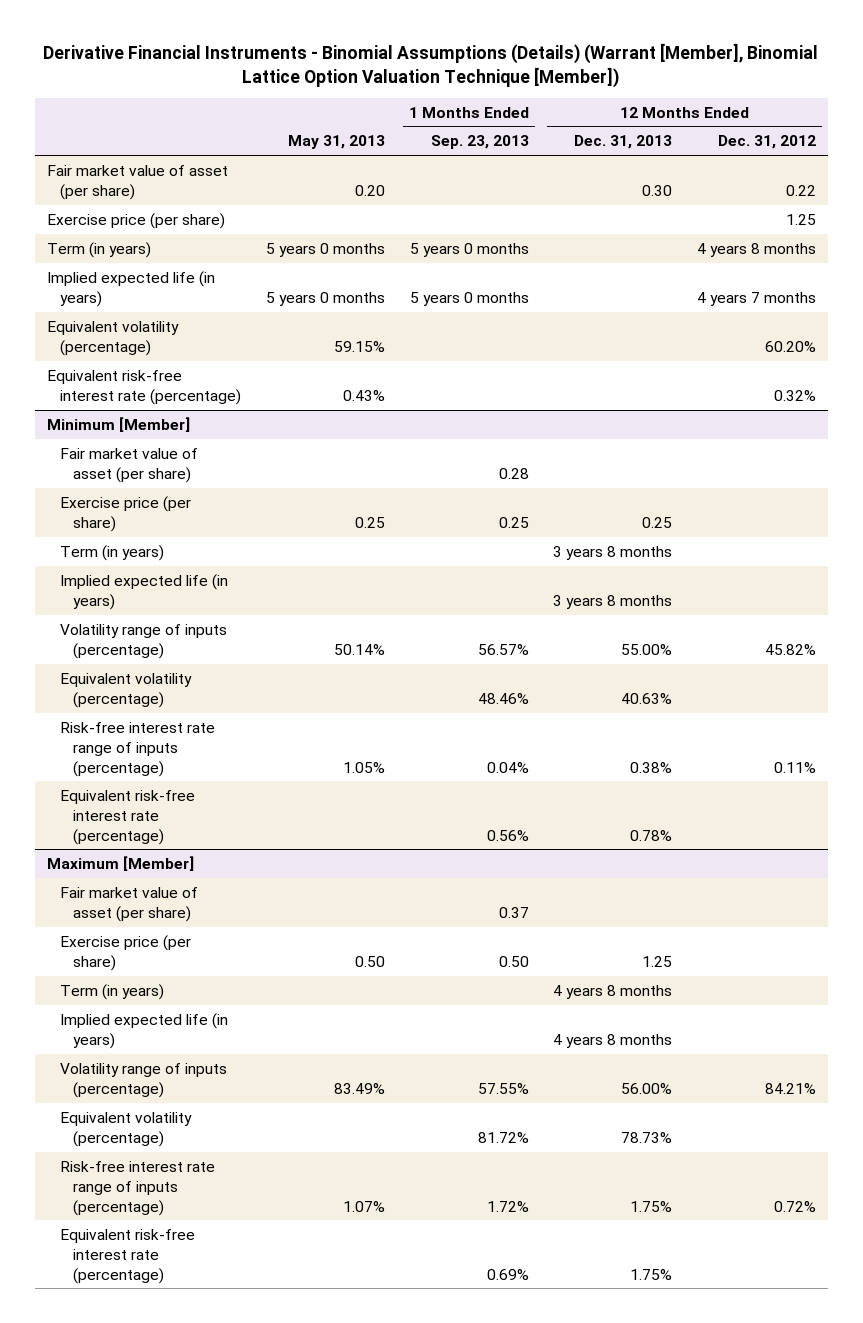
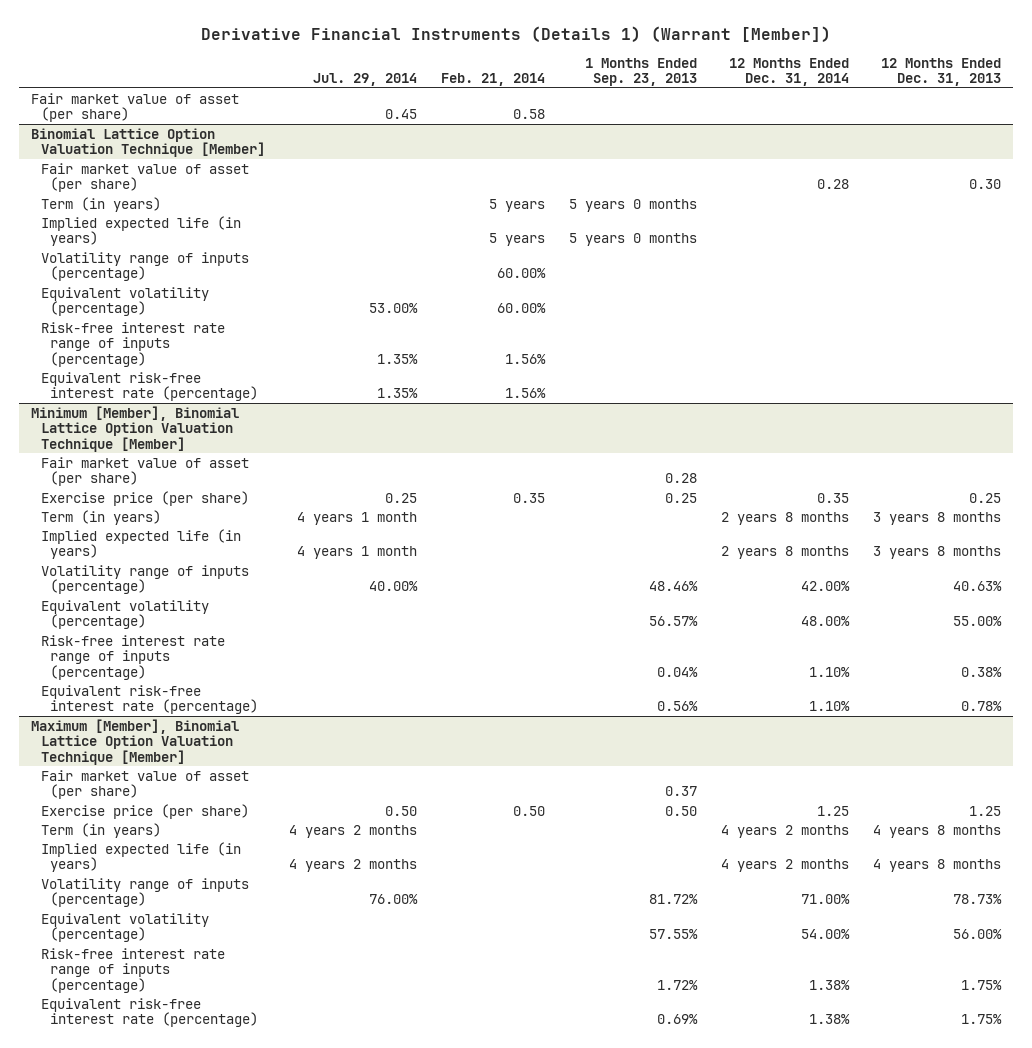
[43,42,819,88] Derivative Financial Instruments - Binomial Assumptions (Details) (Warrant [Member], Binomial Lattice Option Valuation Technique [Member]) -> [201,25,832,42] Derivative Financial Instruments (Details 1) (Warrant [Member])
[287,135,385,150] May 31, 2013 -> none
[717,135,816,150] Dec. 31, 2012 -> none
none -> [312,73,417,87] Jul. 29, 2014
none -> [440,73,545,87] Feb. 21, 2014
none -> [729,57,850,87] 12 Months Ended Dec. 31, 2014
none -> [30,92,239,123] Fair market value of asset (per share)
none -> [30,127,265,158] Binomial Lattice Option Valuation Technique [Member]
[47,212,226,229] Exercise price (per share) -> none
none -> [40,251,249,282] Volatility range of inputs (percentage)
none -> [40,321,225,367] Risk-free interest rate range of inputs (percentage)
[47,416,191,432] Minimum [Member] -> none
none -> [30,405,239,452] Minimum [Member], Binomial Lattice Option Valuation Technique [Member]
[477,643,529,655] 56.57% -> [648,581,698,592] 48.46%
[621,643,673,655] 55.00% -> [953,581,1003,592] 40.63%
[477,692,529,704] 48.46% -> [648,616,698,627] 56.57%
[621,692,673,704] 40.63% -> [953,616,1003,627] 55.00%
[47,855,195,871] Maximum [Member] -> none
none -> [30,718,239,765] Maximum [Member], Binomial Lattice Option Valuation Technique [Member]
[477,1082,529,1094] 57.55% -> [648,894,698,905] 81.72%
[621,1082,673,1094] 56.00% -> [953,894,1003,905] 78.73%
[477,1131,529,1143] 81.72% -> [648,929,698,940] 57.55%
[621,1131,673,1143] 78.73% -> [953,929,1003,940] 56.00%

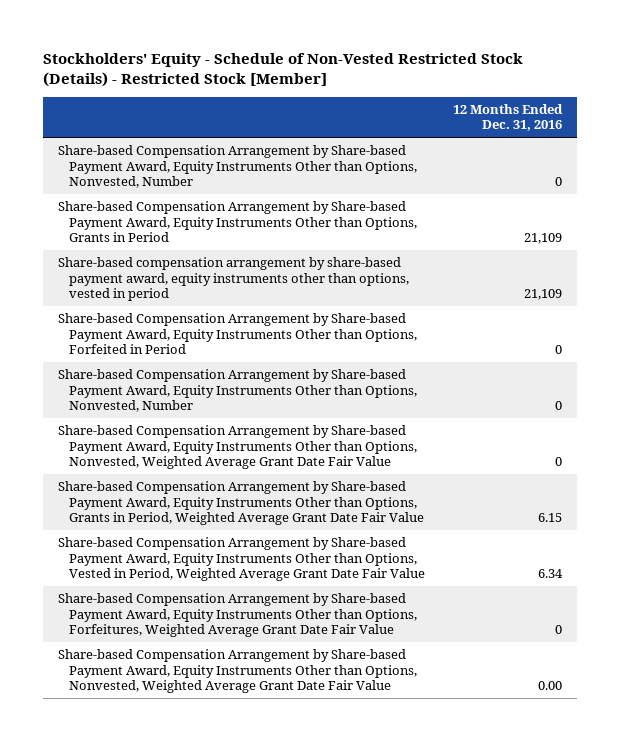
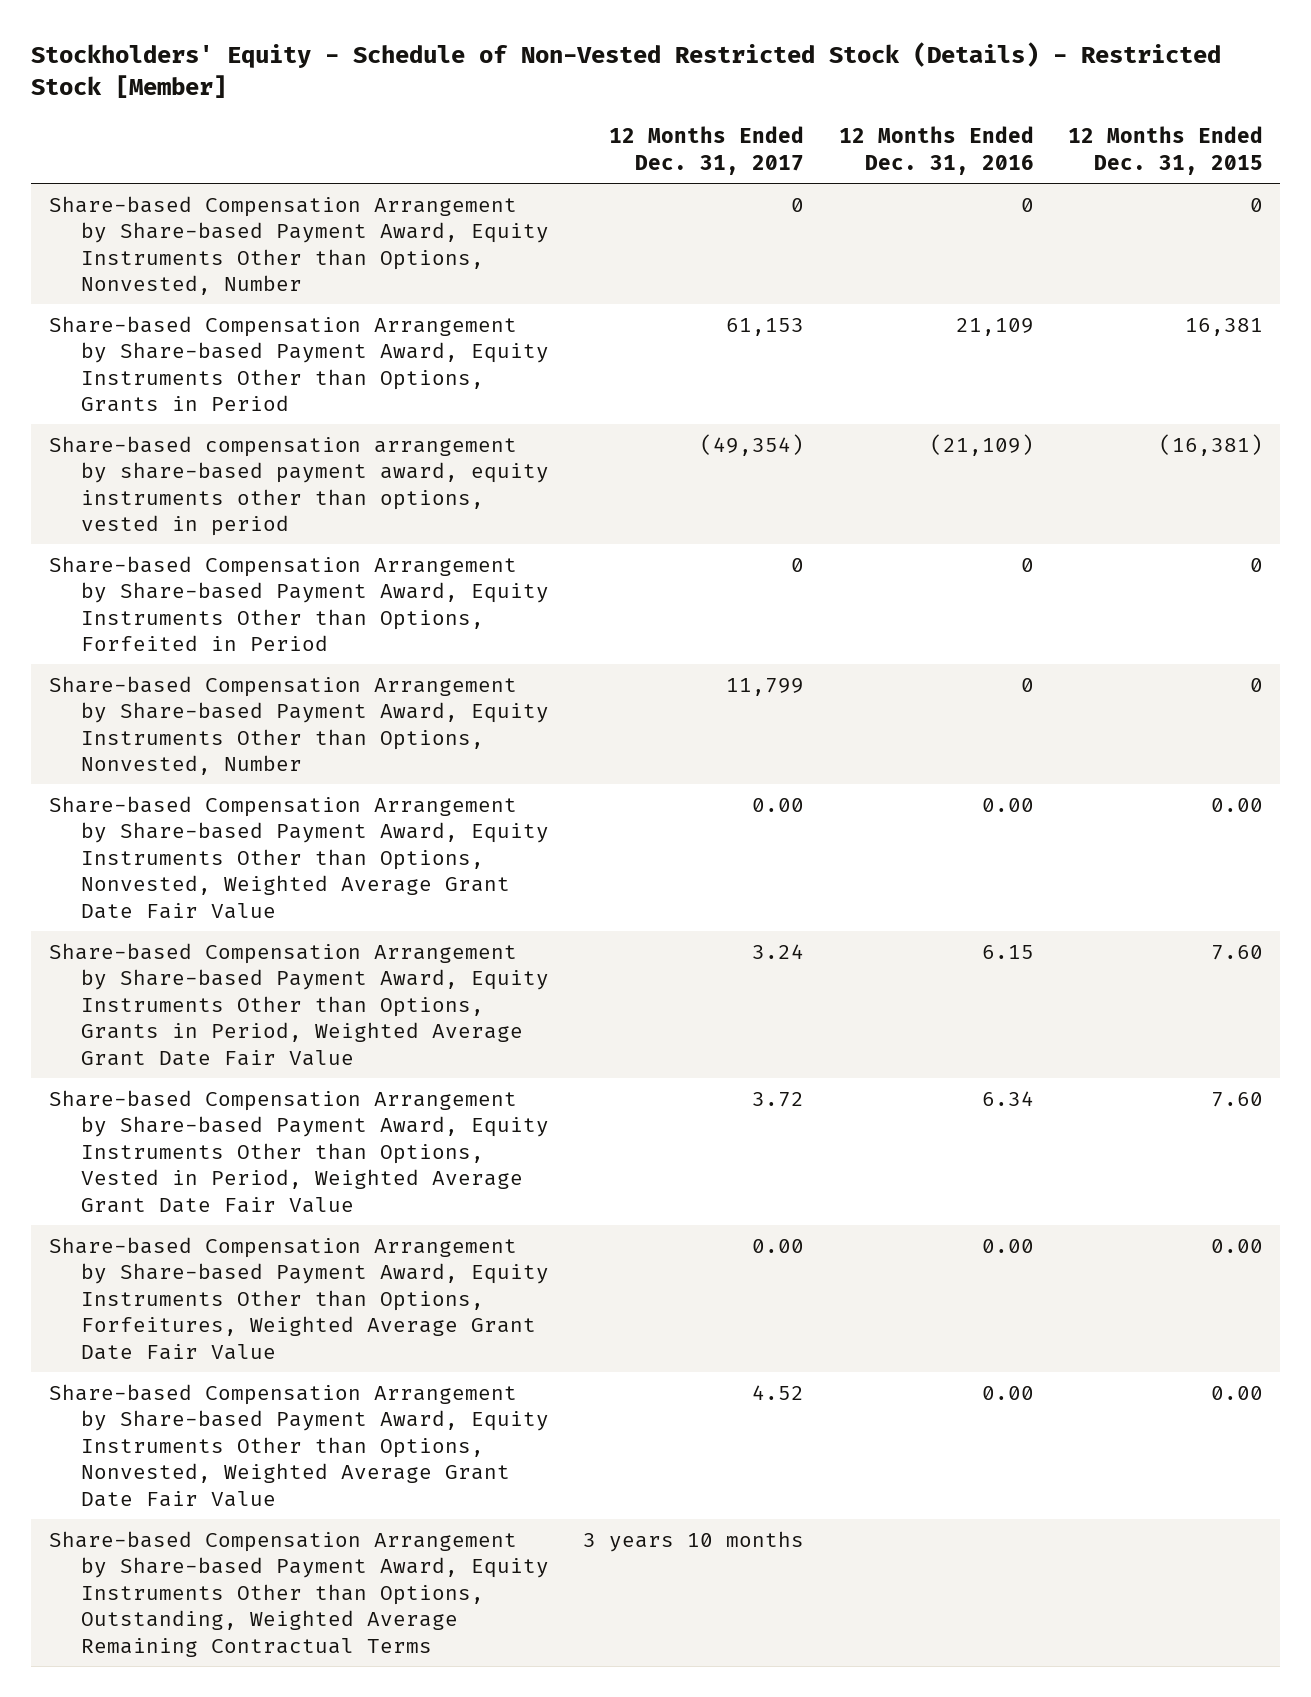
none -> [609,126,805,175] 12 Months Ended Dec. 31, 2017
none -> [1067,126,1263,175] 12 Months Ended Dec. 31, 2015
[524,289,563,301] 21,109 -> [929,433,1034,456] (21,109)
[555,457,563,467] 0 -> [981,797,1034,812] 0.00
[555,625,563,635] 0 -> [981,1238,1034,1253] 0.00
none -> [48,1530,550,1657] Share-based Compensation Arrangement by Share-based Payment Award, Equity Instruments Other than Options, Outstanding, Weighted Average Remaining Contractual Terms

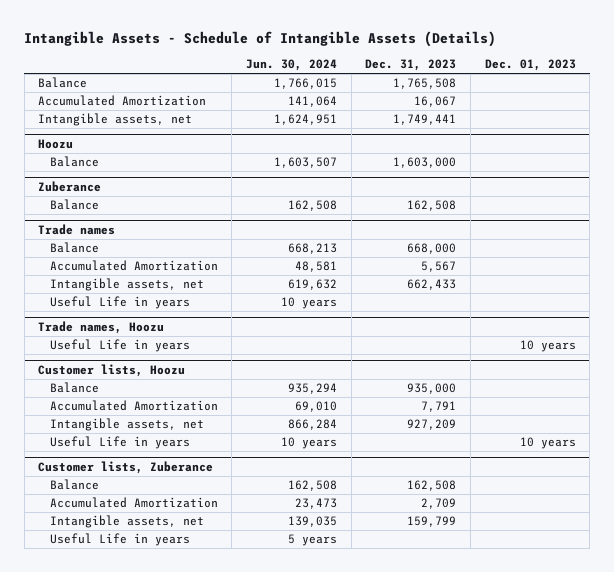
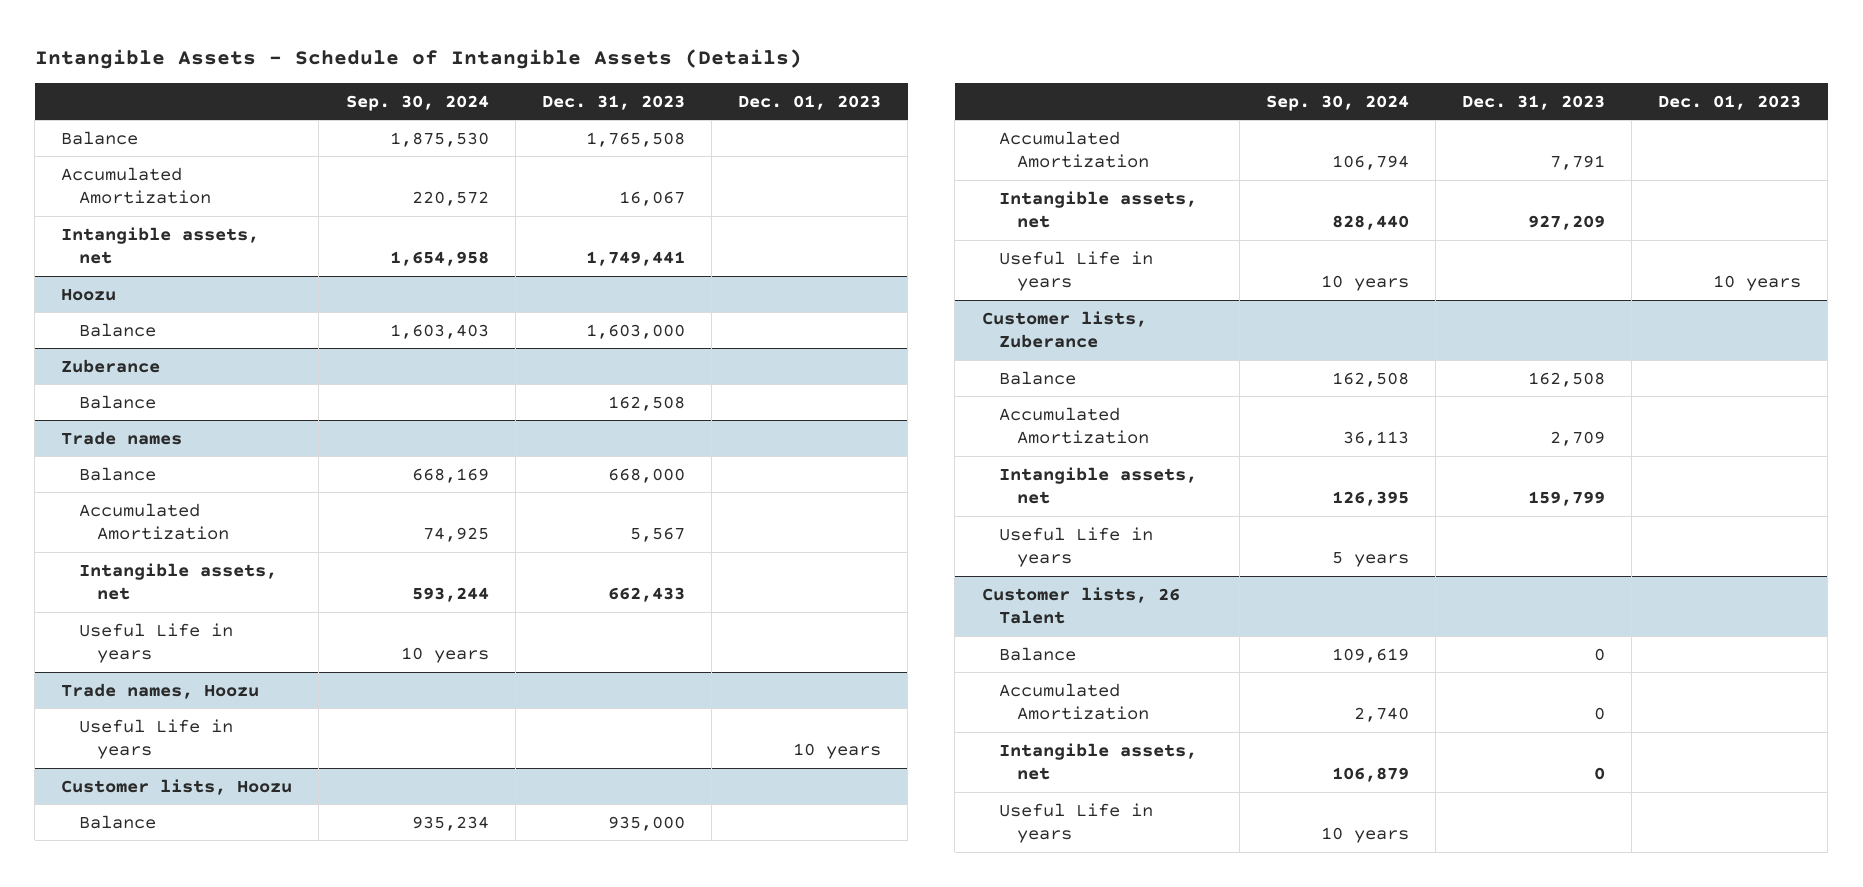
[245,59,337,72] Jun. 30, 2024 -> none
none -> [345,94,489,111] Sep. 30, 2024
none -> [981,586,1180,625] Customer lists, 26 Talent
none -> [999,646,1077,661] Balance
none -> [999,682,1150,721] Accumulated Amortization
none -> [999,742,1198,781] Intangible assets, net
none -> [999,802,1154,844] Useful Life in years

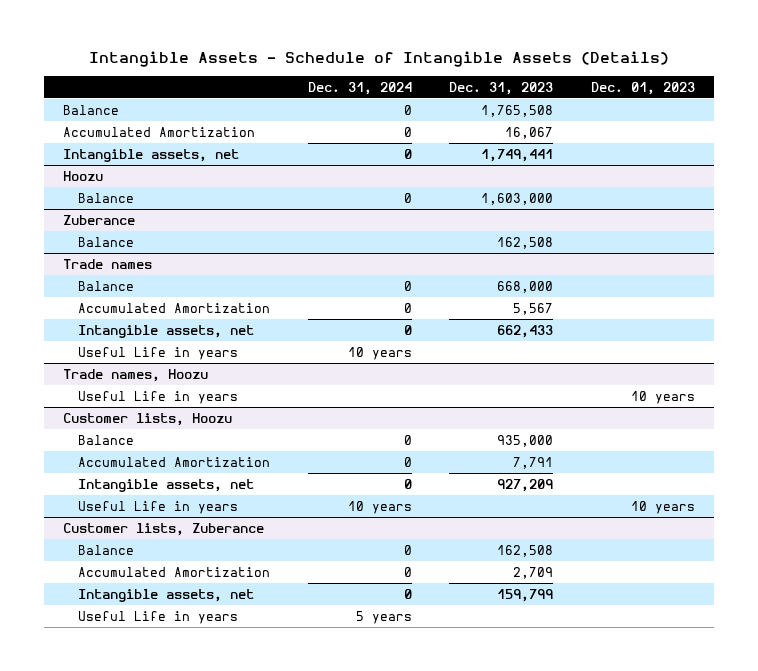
[345,94,489,111] Sep. 30, 2024 -> none
none -> [307,81,412,95] Dec. 31, 2024
[981,586,1180,625] Customer lists, 26 Talent -> none
[999,646,1077,661] Balance -> none
[999,682,1150,721] Accumulated Amortization -> none
[999,742,1198,781] Intangible assets, net -> none
[999,802,1154,844] Useful Life in years -> none

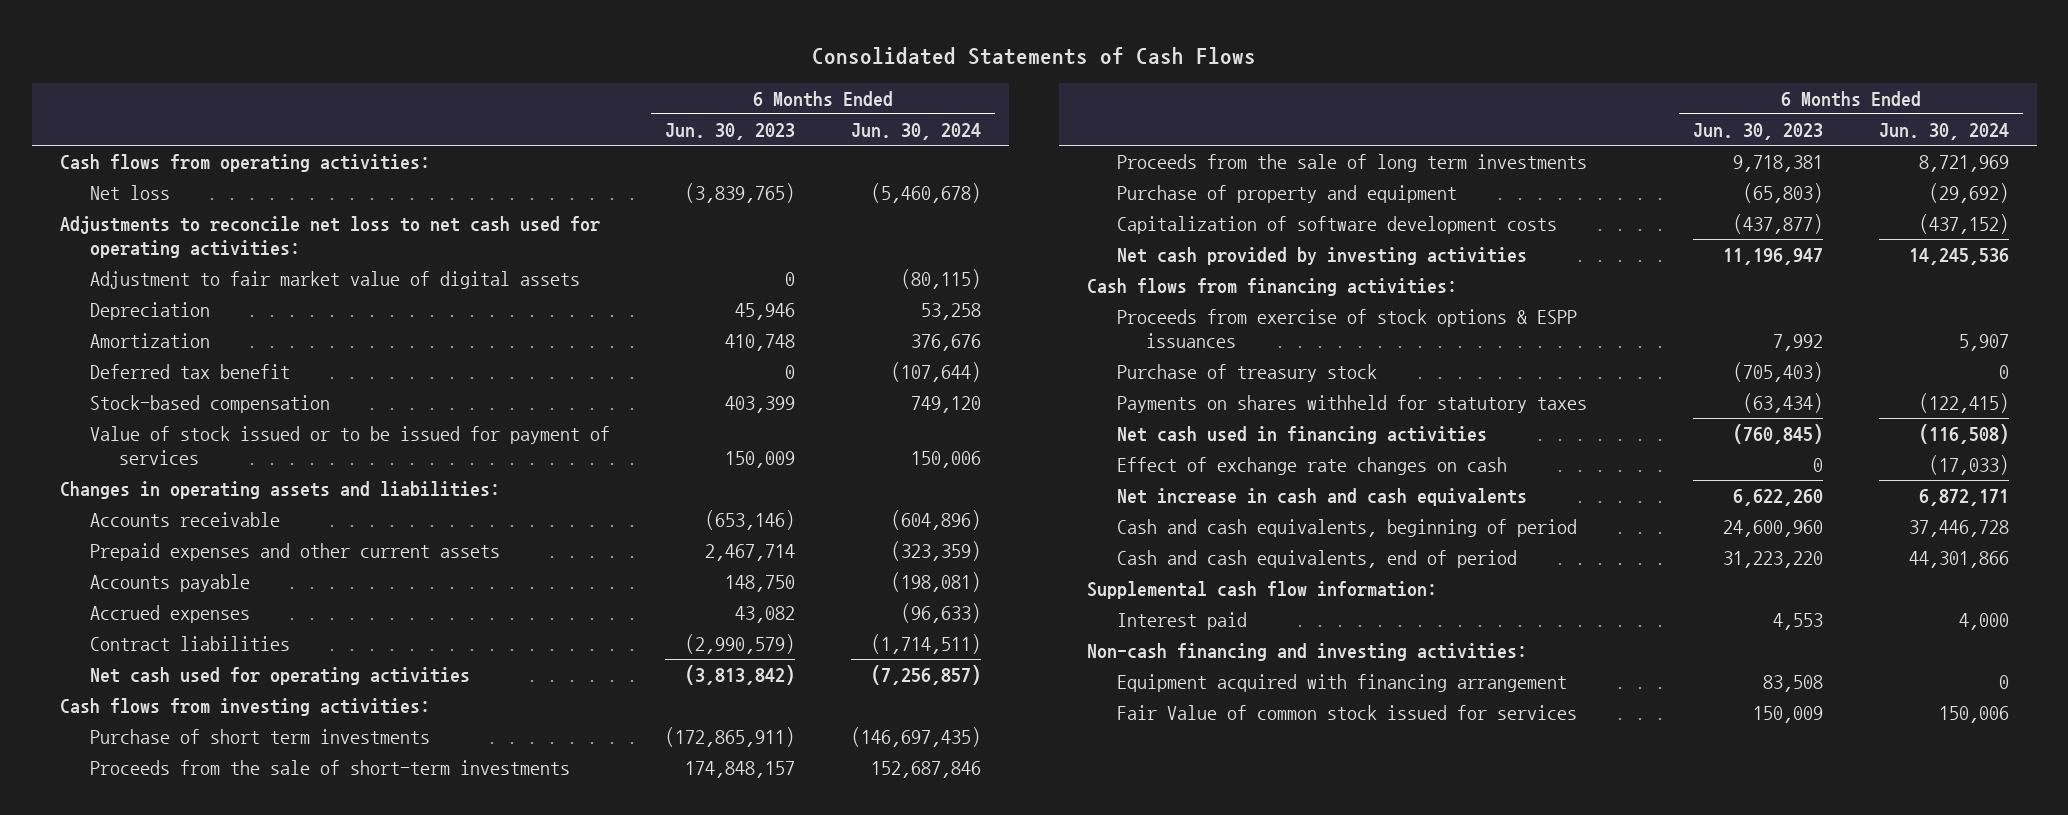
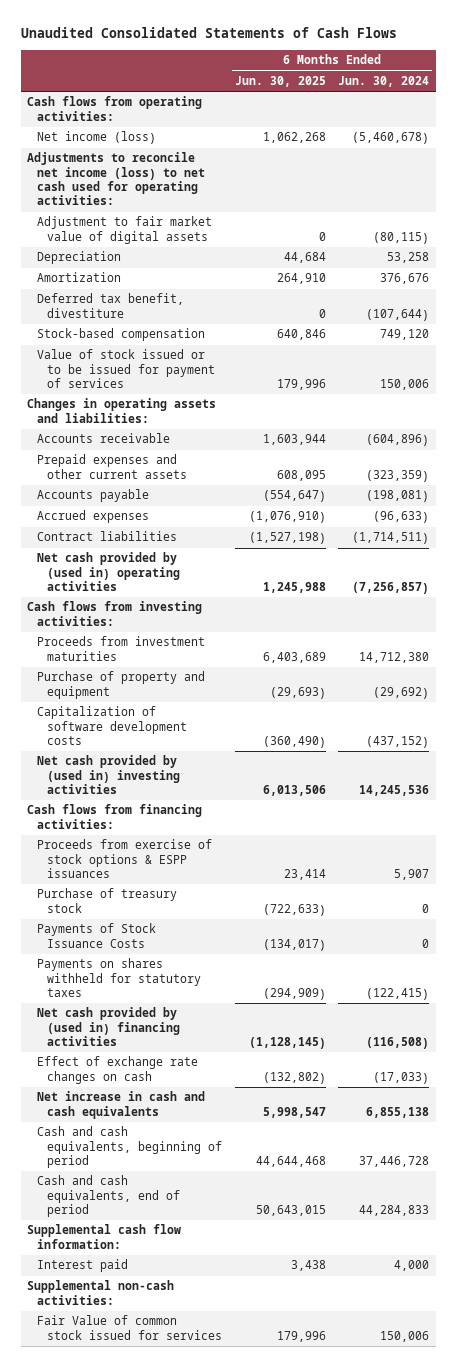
[812,46,1257,65] Consolidated Statements of Cash Flows -> [20,27,397,39] Unaudited Consolidated Statements of Cash Flows
[665,122,796,140] Jun. 30, 2023 -> none
none -> [234,76,326,88] Jun. 30, 2025
[89,185,170,201] Net loss -> [36,131,156,145] Net income (loss)
[59,216,600,258] Adjustments to reconcile net loss to net cash used for operating activities: -> [26,152,205,206] Adjustments to reconcile net income (loss) to net cash used for operating activities:
[89,364,290,380] Deferred tax benefit -> [36,293,184,318] Deferred tax benefit, divestiture
[89,667,470,686] Net cash used for operating activities -> [36,552,181,592] Net cash provided by (used in) operating activities
[89,729,430,745] Purchase of short term investments -> none
[1116,154,1587,173] Proceeds from the sale of long term investments -> none
[89,760,570,776] Proceeds from the sale of short-term investments -> [36,636,205,661] Proceeds from investment maturities
[871,761,982,779] 152,687,846 -> [359,651,430,663] 14,712,380
[1116,247,1527,266] Net cash provided by investing activities -> [36,755,181,795] Net cash provided by (used in) investing activities
none -> [36,923,156,948] Payments of Stock Issuance Costs
[1116,426,1487,445] Net cash used in financing activities -> [36,1007,181,1047] Net cash provided by (used in) financing activities
[1918,489,2009,507] 6,872,171 -> [366,1106,430,1118] 6,855,138
[1908,551,2009,569] 44,301,866 -> [359,1205,430,1217] 44,284,833
[1116,674,1567,693] Equipment acquired with financing arrangement -> none
[1087,643,1528,662] Non-cash financing and investing activities: -> [26,1280,174,1305] Supplemental non-cash activities:

